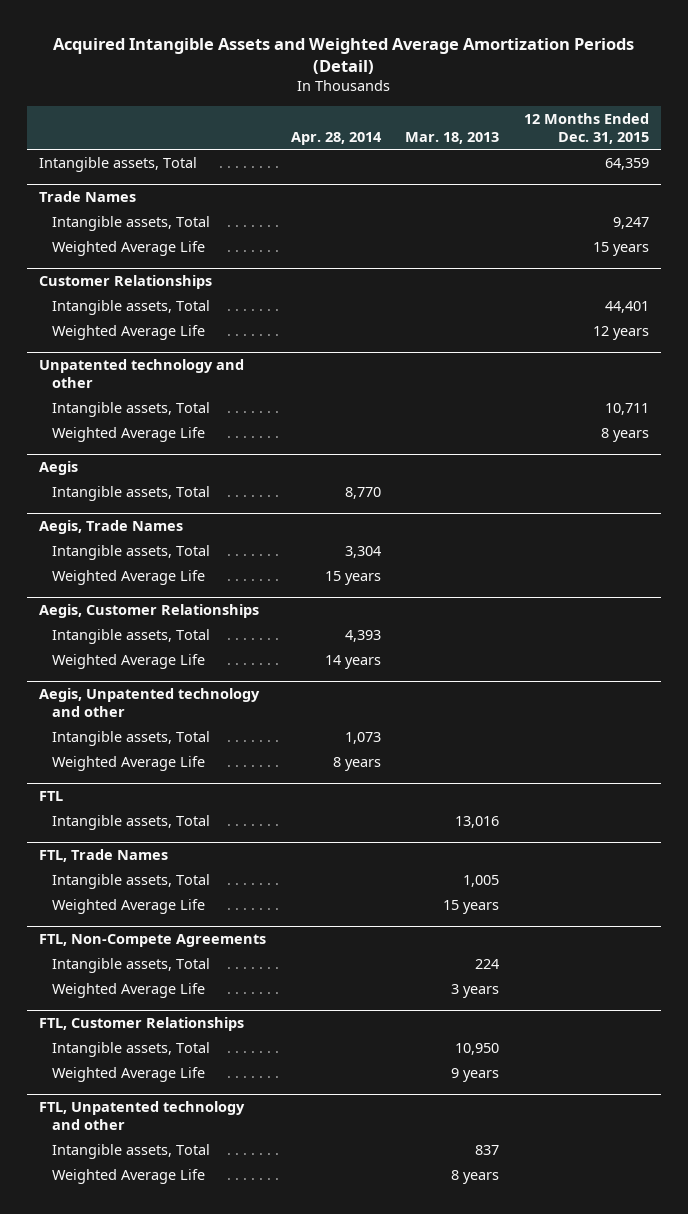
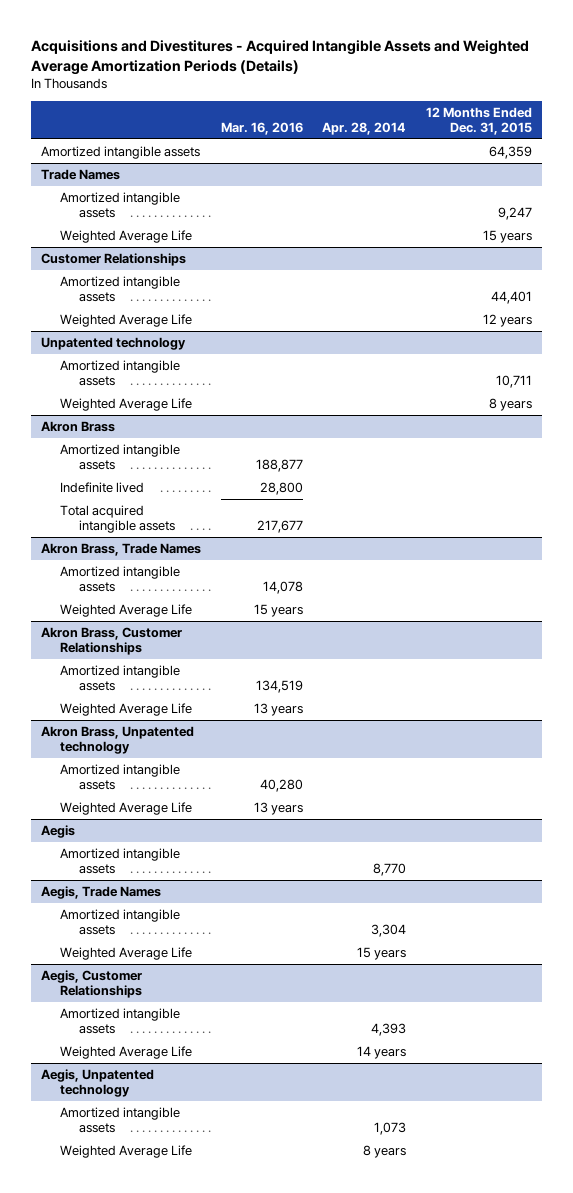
[53,37,635,75] Acquired Intangible Assets and Weighted Average Amortization Periods (Detail) -> [31,40,530,75] Acquisitions and Divestitures - Acquired Intangible Assets and Weighted Average Amortization Periods (Details)
[405,131,500,144] Mar. 18, 2013 -> none
none -> [220,121,303,135] Mar. 16, 2016
[39,156,198,172] Intangible assets, Total -> [40,146,200,160] Amortized intangible assets
[52,215,211,231] Intangible assets, Total -> [59,192,180,218] Amortized intangible assets
[52,299,211,315] Intangible assets, Total -> [59,276,180,302] Amortized intangible assets
[39,358,245,388] Unpatented technology and other -> [40,337,186,351] Unpatented technology
[52,401,211,417] Intangible assets, Total -> [59,360,180,386] Amortized intangible assets
none -> [40,421,115,433] Akron Brass
none -> [59,444,180,470] Amortized intangible assets
none -> [59,482,144,494] Indefinite lived
none -> [59,505,176,533] Total acquired intangible assets
none -> [40,543,201,557] Akron Brass, Trade Names
none -> [59,566,180,592] Amortized intangible assets
none -> [59,604,192,618] Weighted Average Life
none -> [40,627,182,655] Akron Brass, Customer Relationships
none -> [59,665,180,691] Amortized intangible assets
none -> [59,703,192,717] Weighted Average Life
none -> [40,726,194,754] Akron Brass, Unpatented technology
none -> [59,764,180,790] Amortized intangible assets
none -> [59,802,192,816] Weighted Average Life
[52,485,211,501] Intangible assets, Total -> [59,848,180,874] Amortized intangible assets
[52,544,211,560] Intangible assets, Total -> [59,909,180,935] Amortized intangible assets
[52,628,211,644] Intangible assets, Total -> [59,1008,180,1034] Amortized intangible assets
[39,687,261,717] Aegis, Unpatented technology and other -> [40,1069,154,1097] Aegis, Unpatented technology
[52,730,211,746] Intangible assets, Total -> [59,1107,180,1133] Amortized intangible assets
[39,790,64,801] FTL -> none
[52,814,211,830] Intangible assets, Total -> none
[39,848,169,862] FTL, Trade Names -> none
[52,873,211,889] Intangible assets, Total -> none
[52,898,206,914] Weighted Average Life -> none
[39,933,267,947] FTL, Non-Compete Agreements -> none
[52,957,211,973] Intangible assets, Total -> none
[52,982,206,998] Weighted Average Life -> none
[39,1016,245,1031] FTL, Customer Relationships -> none
[52,1041,211,1057] Intangible assets, Total -> none
[52,1066,206,1082] Weighted Average Life -> none
[39,1100,246,1130] FTL, Unpatented technology and other -> none
[52,1143,211,1159] Intangible assets, Total -> none
[52,1168,206,1184] Weighted Average Life -> none

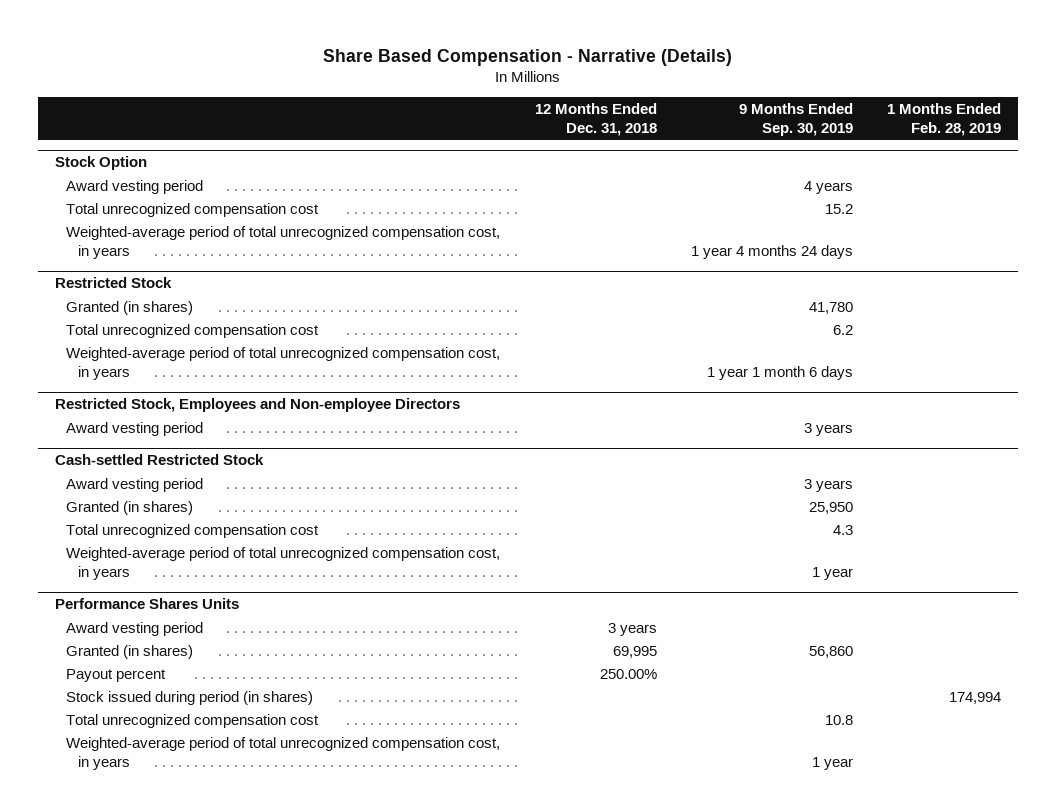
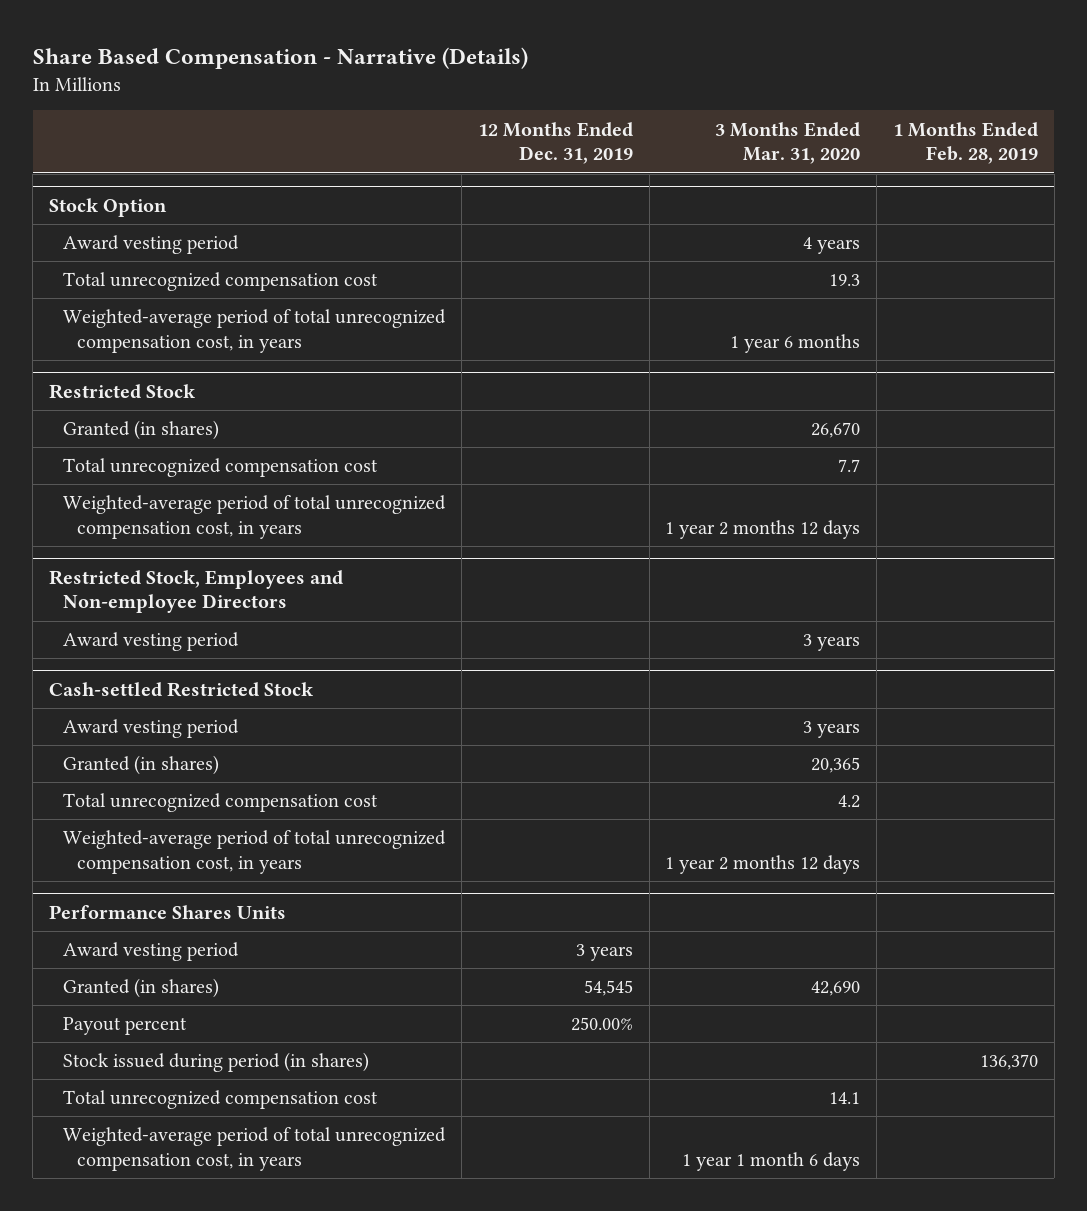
[534,103,657,137] 12 Months Ended Dec. 31, 2018 -> none
[738,103,853,137] 9 Months Ended Sep. 30, 2019 -> none
none -> [477,121,633,165] 12 Months Ended Dec. 31, 2019
none -> [715,121,861,165] 3 Months Ended Mar. 31, 2020
[949,691,1002,704] 174,994 -> [979,1054,1038,1071] 136,370

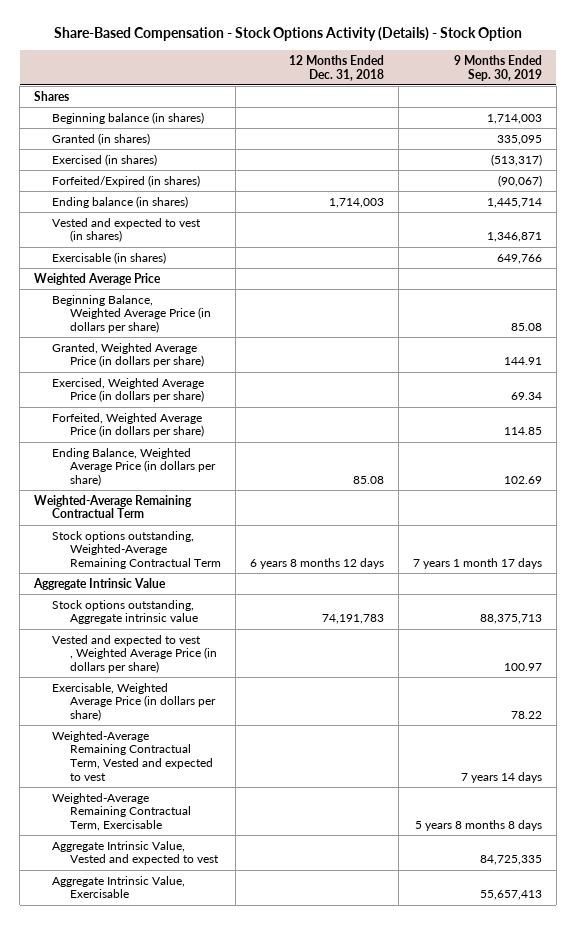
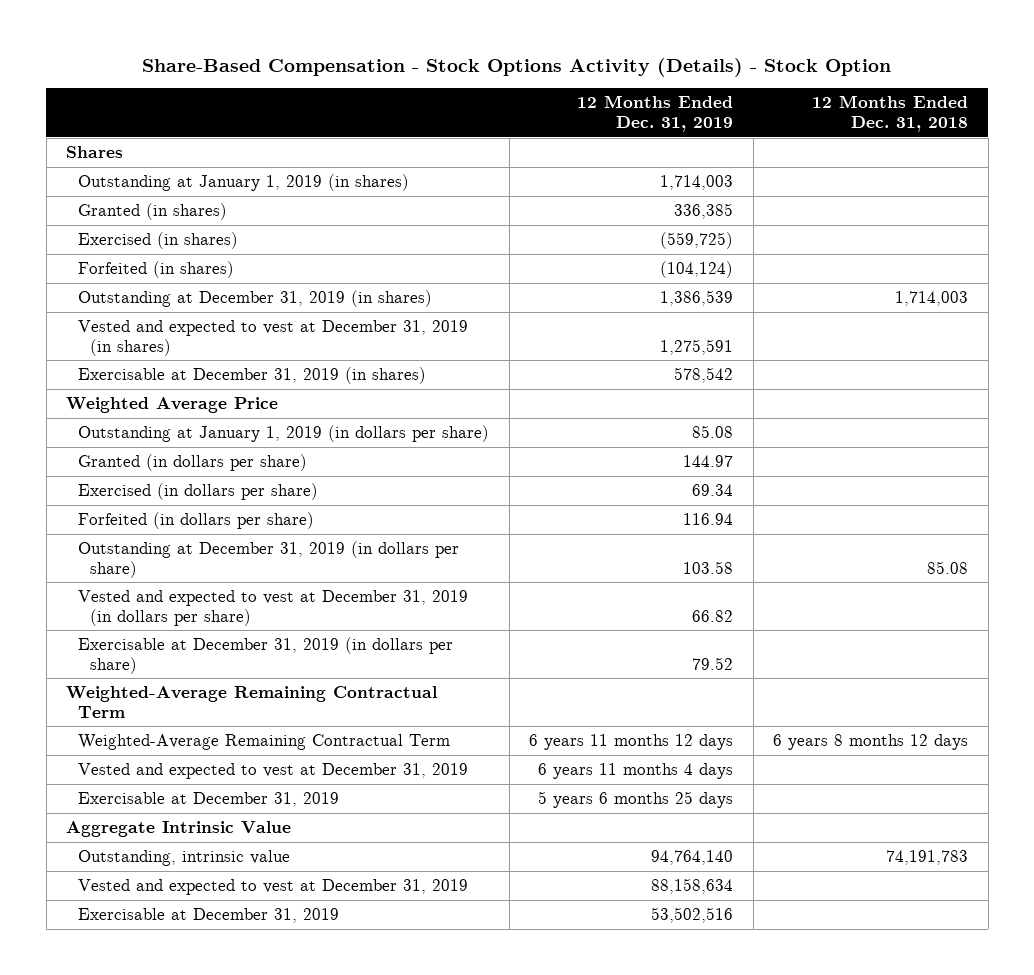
[453,54,542,81] 9 Months Ended Sep. 30, 2019 -> none
none -> [577,95,734,132] 12 Months Ended Dec. 31, 2019
[51,111,204,124] Beginning balance (in shares) -> [78,174,410,192] Outstanding at January 1, 2019 (in shares)
[51,174,200,187] Forfeited/Expired (in shares) -> [78,261,235,279] Forfeited (in shares)
[51,195,188,208] Ending balance (in shares) -> [78,290,433,308] Outstanding at December 31, 2019 (in shares)
[51,217,201,243] Vested and expected to vest (in shares) -> [78,320,469,356] Vested and expected to vest at December 31, 2019 (in shares)
[51,251,166,264] Exercisable (in shares) -> [78,367,427,385] Exercisable at December 31, 2019 (in shares)
[51,294,211,334] Beginning Balance, Weighted Average Price (in dollars per share) -> [78,425,490,443] Outstanding at January 1, 2019 (in dollars per share)
[51,342,204,368] Granted, Weighted Average Price (in dollars per share) -> [78,454,308,472] Granted (in dollars per share)
[51,377,204,403] Exercised, Weighted Average Price (in dollars per share) -> [78,483,319,501] Exercised (in dollars per share)
[51,412,204,438] Forfeited, Weighted Average Price (in dollars per share) -> [78,512,315,530] Forfeited (in dollars per share)
[51,447,216,487] Ending Balance, Weighted Average Price (in dollars per share) -> [78,541,460,578] Outstanding at December 31, 2019 (in dollars per share)
none -> [78,590,469,626] Vested and expected to vest at December 31, 2019 (in dollars per share)
none -> [78,637,454,674] Exercisable at December 31, 2019 (in dollars per share)
[51,530,221,570] Stock options outstanding, Weighted-Average Remaining Contractual Term -> [78,734,451,751] Weighted-Average Remaining Contractual Term
none -> [78,763,469,780] Vested and expected to vest at December 31, 2019
none -> [78,792,340,808] Exercisable at December 31, 2019
[51,634,217,674] Vested and expected to vest , Weighted Average Price (in dollars per share) -> none
[51,682,216,722] Exercisable, Weighted Average Price (in dollars per share) -> none
[51,730,213,781] Weighted-Average Remaining Contractual Term, Vested and expected to vest -> none
[51,792,191,832] Weighted-Average Remaining Contractual Term, Exercisable -> none
[51,599,198,625] Stock options outstanding, Aggregate intrinsic value -> [78,850,291,867] Outstanding, intrinsic value
[51,840,219,866] Aggregate Intrinsic Value, Vested and expected to vest -> [78,879,469,896] Vested and expected to vest at December 31, 2019
[51,875,185,899] Aggregate Intrinsic Value, Exercisable -> [78,908,340,924] Exercisable at December 31, 2019

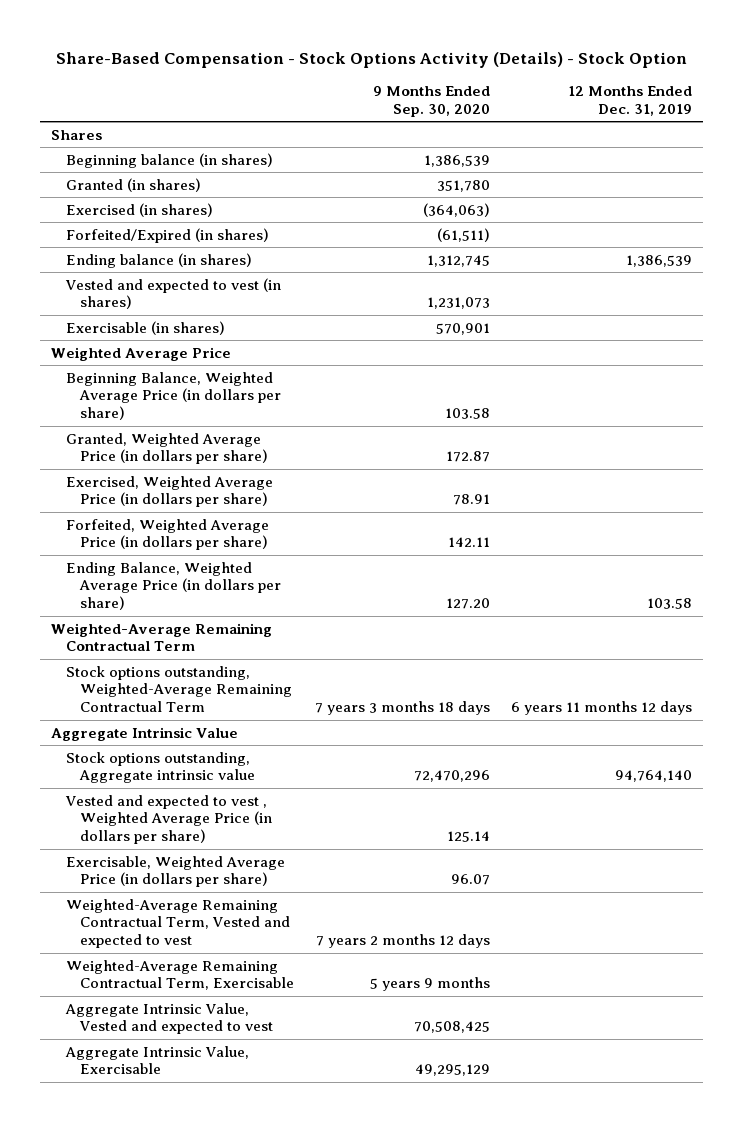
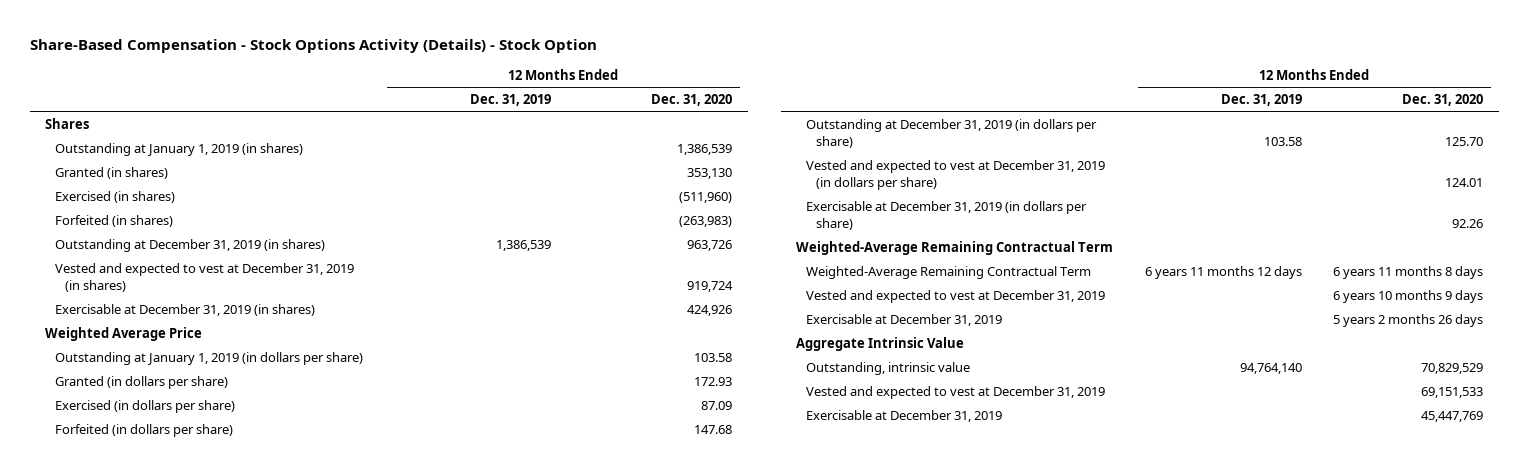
[373,86,491,117] 9 Months Ended Sep. 30, 2020 -> none
none -> [651,94,733,107] Dec. 31, 2020
[65,152,273,168] Beginning balance (in shares) -> [55,142,304,156] Outstanding at January 1, 2019 (in shares)
[65,227,269,243] Forfeited/Expired (in shares) -> [55,214,174,227] Forfeited (in shares)
[65,252,252,268] Ending balance (in shares) -> [55,238,326,252] Outstanding at December 31, 2019 (in shares)
[64,277,281,310] Vested and expected to vest (in shares) -> [55,262,355,292] Vested and expected to vest at December 31, 2019 (in shares)
[65,320,225,335] Exercisable (in shares) -> [55,303,316,316] Exercisable at December 31, 2019 (in shares)
[65,371,282,421] Beginning Balance, Weighted Average Price (in dollars per share) -> [55,351,364,365] Outstanding at January 1, 2019 (in dollars per share)
[65,432,269,465] Granted, Weighted Average Price (in dollars per share) -> [55,375,229,389] Granted (in dollars per share)
[65,475,273,508] Exercised, Weighted Average Price (in dollars per share) -> [55,399,236,413] Exercised (in dollars per share)
[65,518,269,551] Forfeited, Weighted Average Price (in dollars per share) -> [55,423,234,437] Forfeited (in dollars per share)
[65,561,282,611] Ending Balance, Weighted Average Price (in dollars per share) -> [806,118,1098,148] Outstanding at December 31, 2019 (in dollars per share)
none -> [806,159,1106,190] Vested and expected to vest at December 31, 2019 (in dollars per share)
none -> [806,200,1088,230] Exercisable at December 31, 2019 (in dollars per share)
[65,665,293,713] Stock options outstanding, Weighted-Average Remaining Contractual Term -> [806,265,1092,279] Weighted-Average Remaining Contractual Term
none -> [806,289,1106,303] Vested and expected to vest at December 31, 2019
none -> [806,313,1003,326] Exercisable at December 31, 2019
[64,794,273,845] Vested and expected to vest , Weighted Average Price (in dollars per share) -> none
[65,855,285,888] Exercisable, Weighted Average Price (in dollars per share) -> none
[65,898,291,949] Weighted-Average Remaining Contractual Term, Vested and expected to vest -> none
[65,959,295,991] Weighted-Average Remaining Contractual Term, Exercisable -> none
[65,751,256,784] Stock options outstanding, Aggregate intrinsic value -> [806,361,971,375] Outstanding, intrinsic value
[64,1002,274,1035] Aggregate Intrinsic Value, Vested and expected to vest -> [806,385,1106,399] Vested and expected to vest at December 31, 2019
[64,1045,249,1075] Aggregate Intrinsic Value, Exercisable -> [806,409,1003,422] Exercisable at December 31, 2019

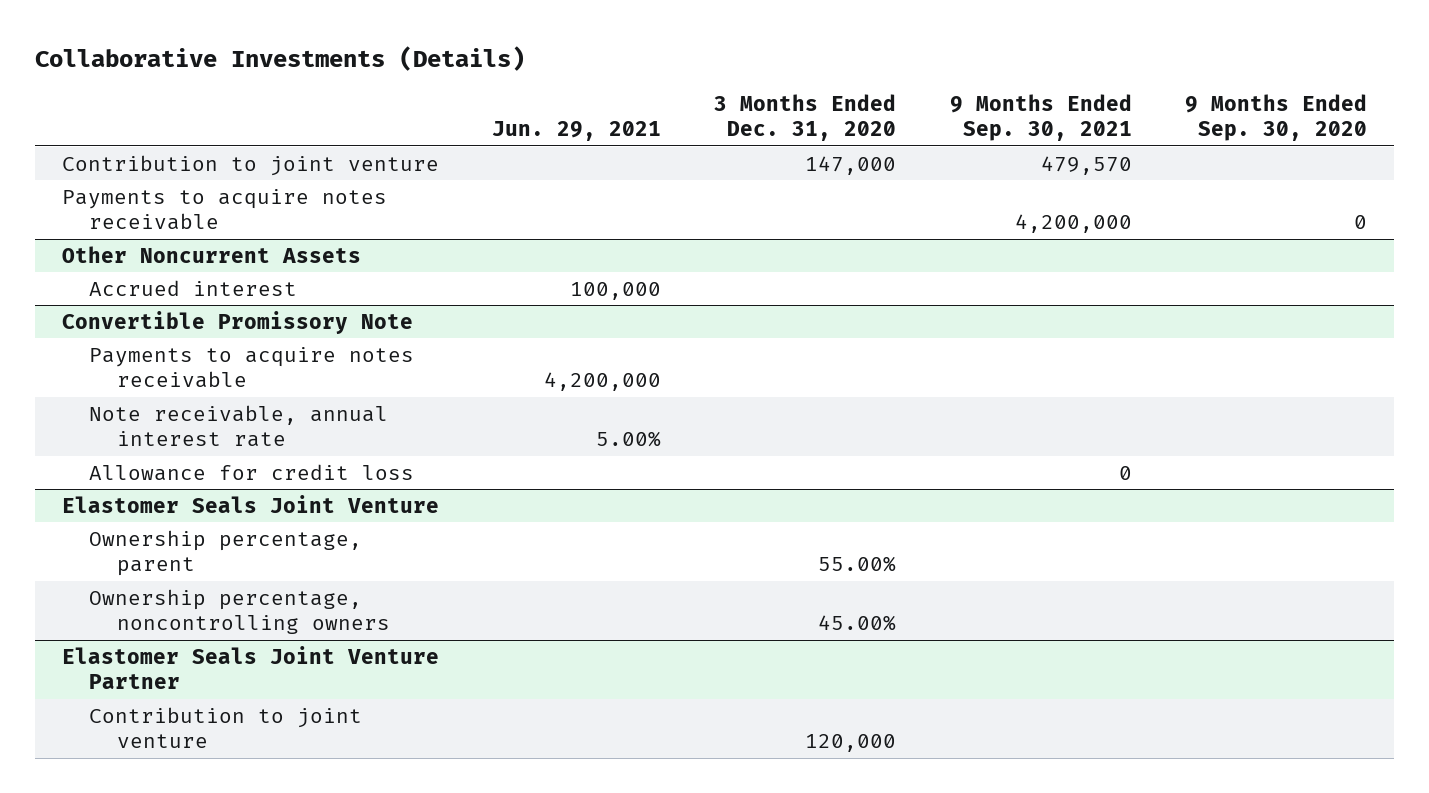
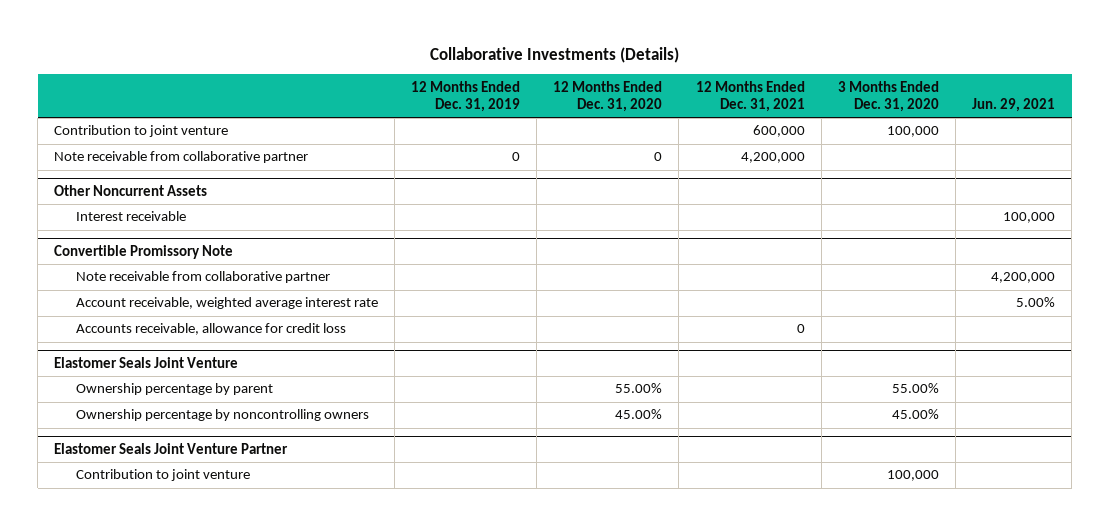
[949,93,1132,142] 9 Months Ended Sep. 30, 2021 -> none
[1185,93,1368,142] 9 Months Ended Sep. 30, 2020 -> none
none -> [411,80,521,113] 12 Months Ended Dec. 31, 2019
none -> [553,80,663,113] 12 Months Ended Dec. 31, 2020
none -> [695,80,805,113] 12 Months Ended Dec. 31, 2021
[805,155,897,175] 147,000 -> [886,126,939,138] 100,000
[61,188,387,231] Payments to acquire notes receivable -> [54,151,309,164] Note receivable from collaborative partner
[89,279,298,296] Accrued interest -> [76,211,187,222] Interest receivable
[89,346,415,389] Payments to acquire notes receivable -> [76,271,331,284] Note receivable from collaborative partner
[89,404,389,448] Note receivable, annual interest rate -> [76,297,379,310] Account receivable, weighted average interest rate
[89,463,415,481] Allowance for credit loss -> [76,323,347,336] Accounts receivable, allowance for credit loss
[89,529,363,577] Ownership percentage, parent -> [76,383,274,396] Ownership percentage by parent
[89,588,391,635] Ownership percentage, noncontrolling owners -> [76,409,370,422] Ownership percentage by noncontrolling owners
[805,734,897,753] 120,000 -> [886,470,939,482] 100,000

